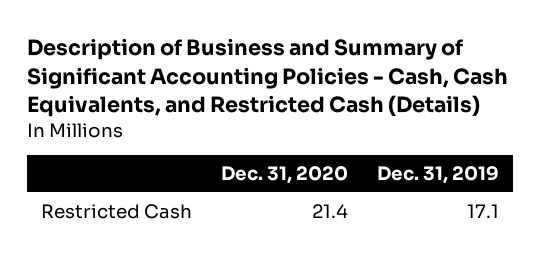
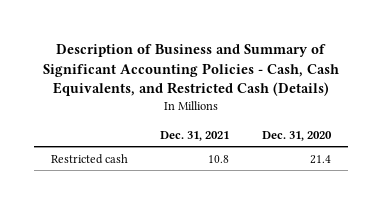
[376,166,499,185] Dec. 31, 2019 -> none
none -> [160,130,230,141] Dec. 31, 2021
[41,203,193,219] Restricted Cash -> [50,153,128,164] Restricted cash

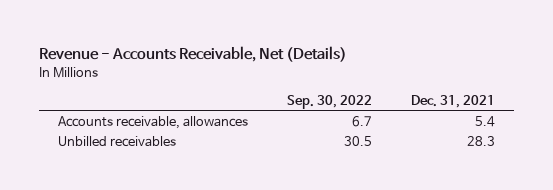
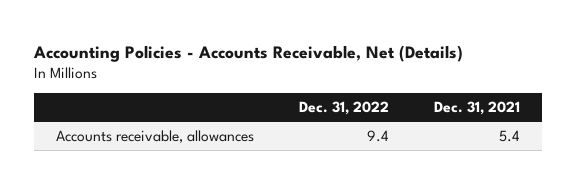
[38,46,347,63] Revenue - Accounts Receivable, Net (Details) -> [32,44,463,62] Accounting Policies - Accounts Receivable, Net (Details)
[286,95,372,110] Sep. 30, 2022 -> none
none -> [298,101,389,116] Dec. 31, 2022
[58,135,177,147] Unbilled receivables -> none

